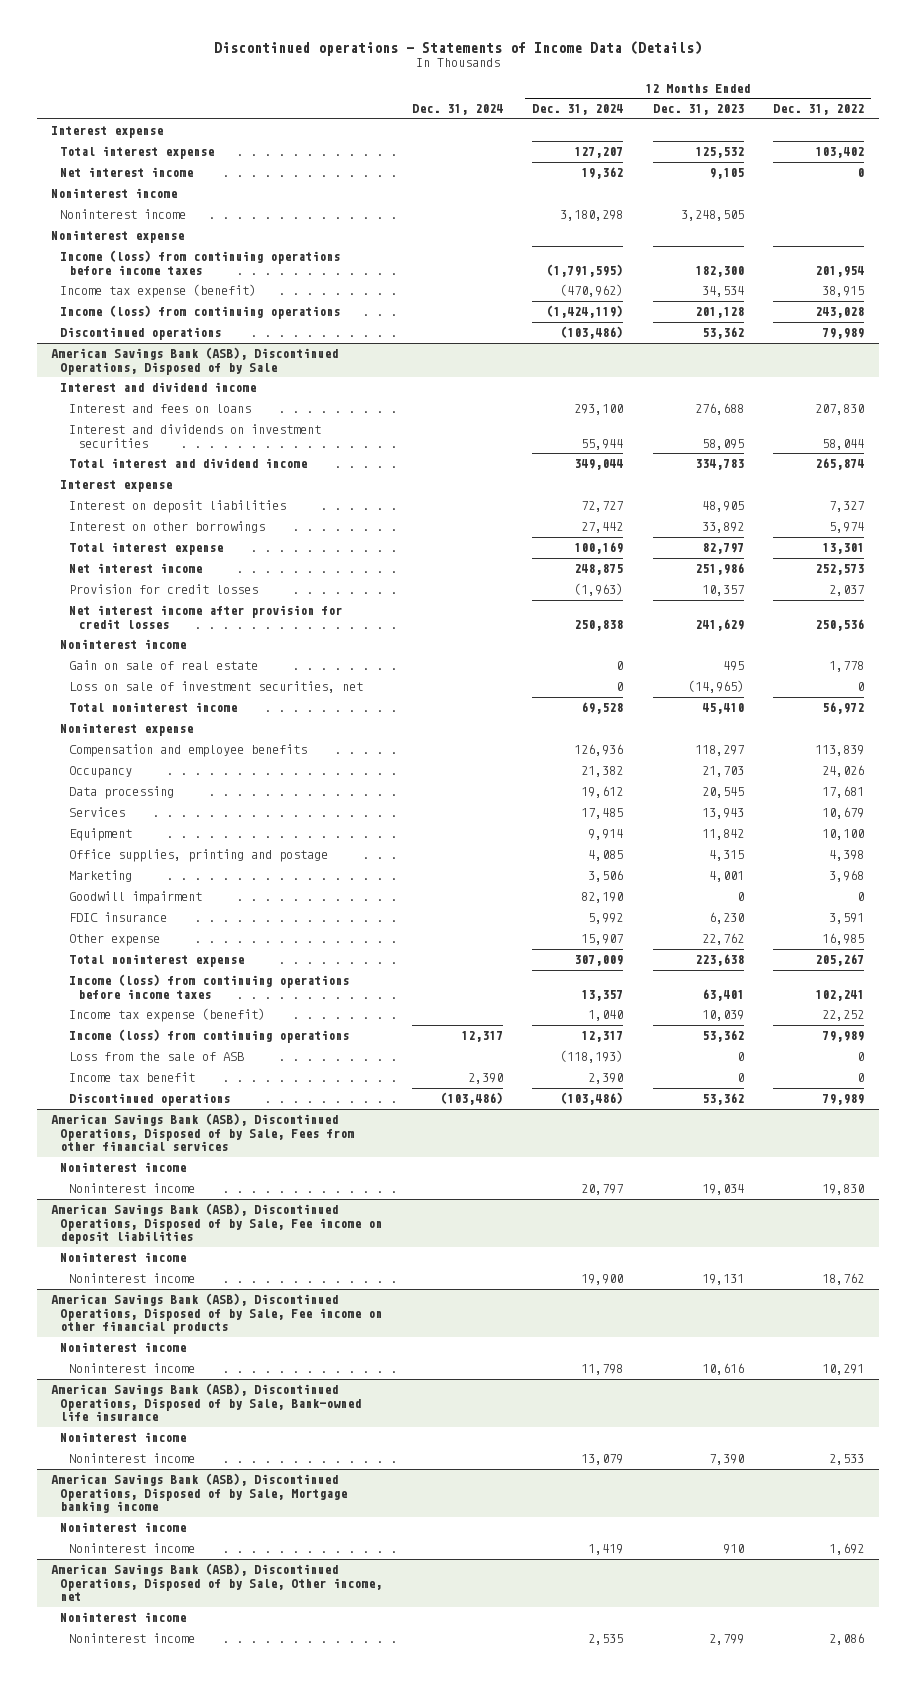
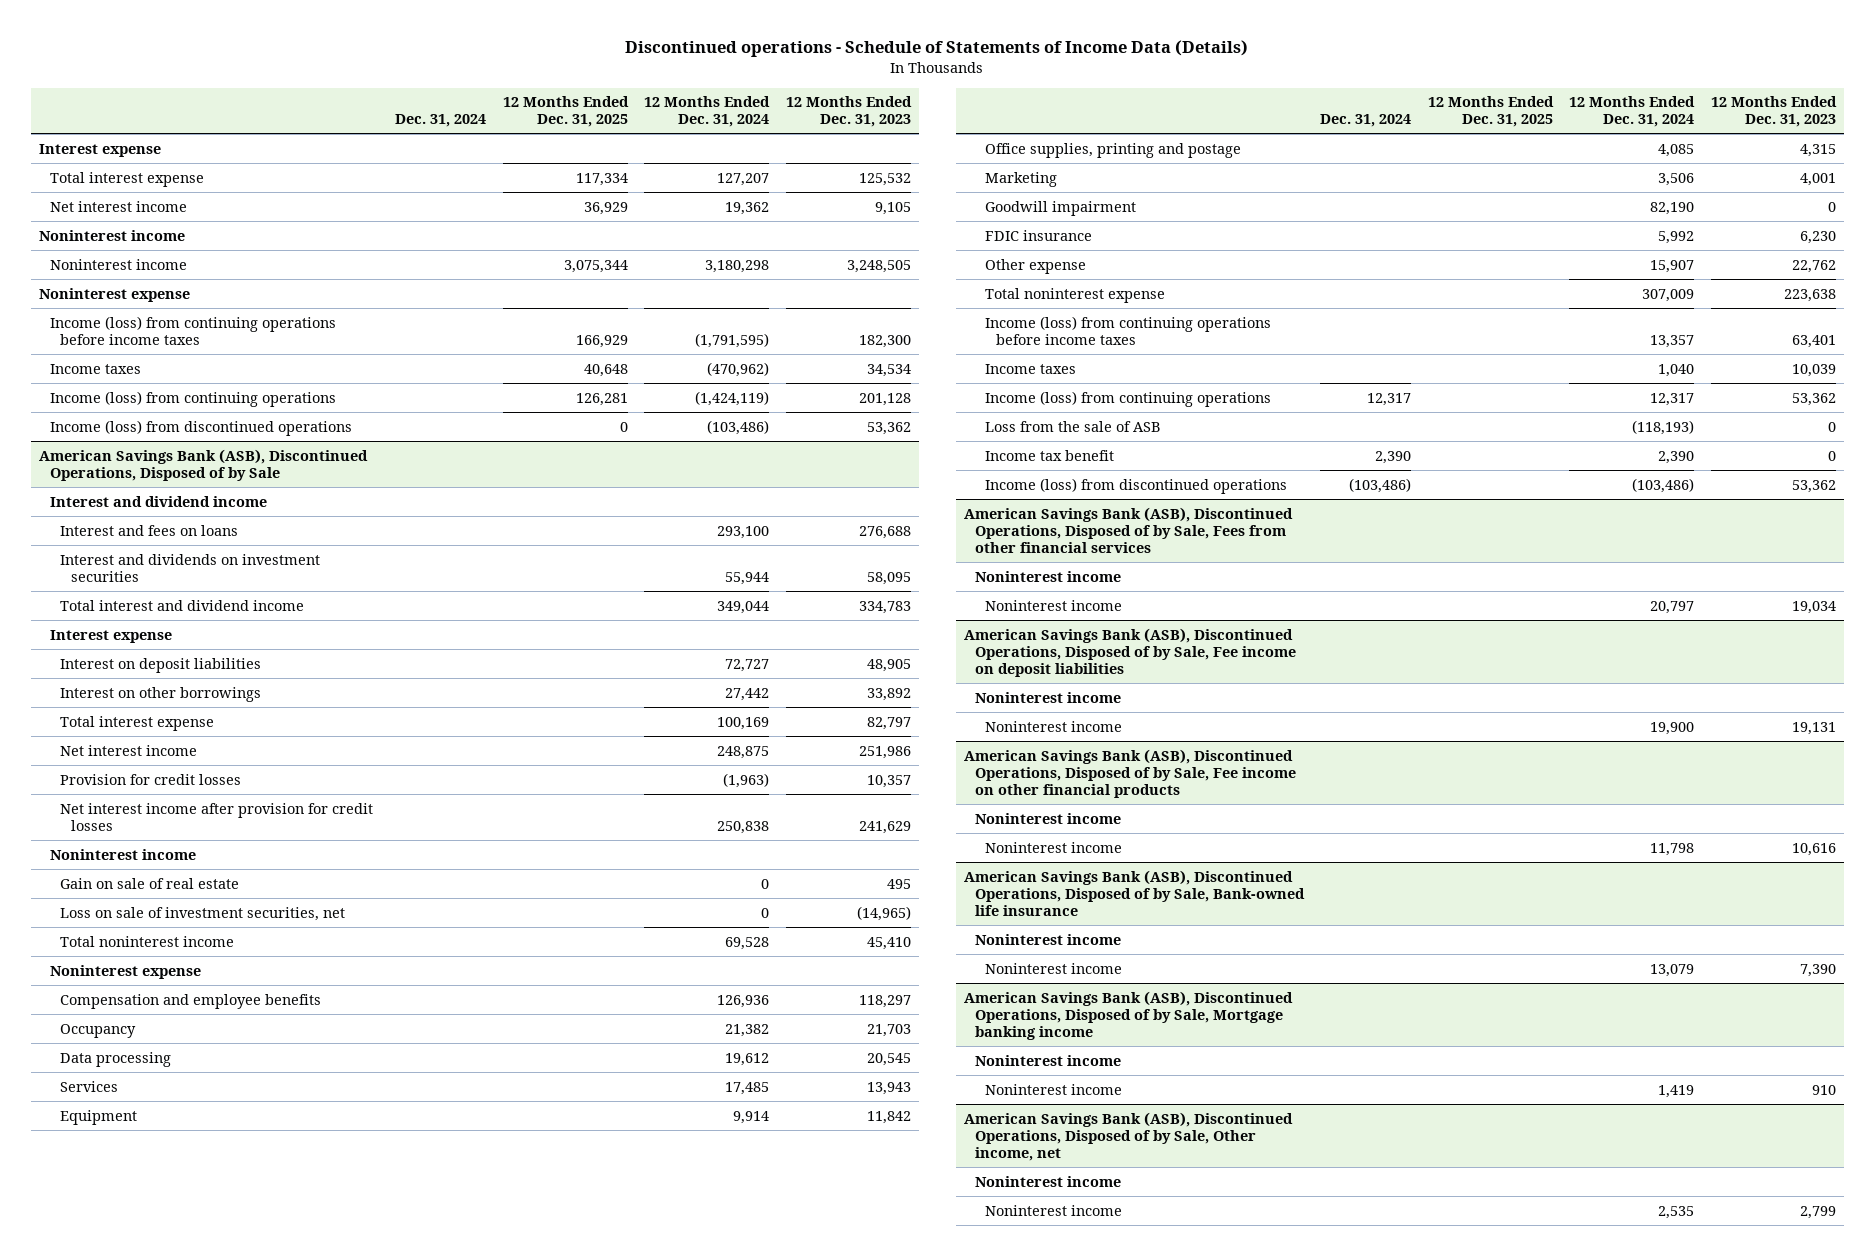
[213,41,702,57] Discontinued operations - Statements of Income Data (Details) -> [625,40,1249,58] Discontinued operations - Schedule of Statements of Income Data (Details)
[772,104,864,116] Dec. 31, 2022 -> none
none -> [502,96,629,128] 12 Months Ended Dec. 31, 2025
[60,284,257,299] Income tax expense (benefit) -> [49,363,141,374] Income taxes
[60,327,222,341] Discontinued operations -> [49,419,352,436] Income (loss) from discontinued operations
[69,1008,266,1023] Income tax expense (benefit) -> [985,363,1077,374] Income taxes
[69,1093,231,1107] Discontinued operations -> [985,477,1288,494] Income (loss) from discontinued operations

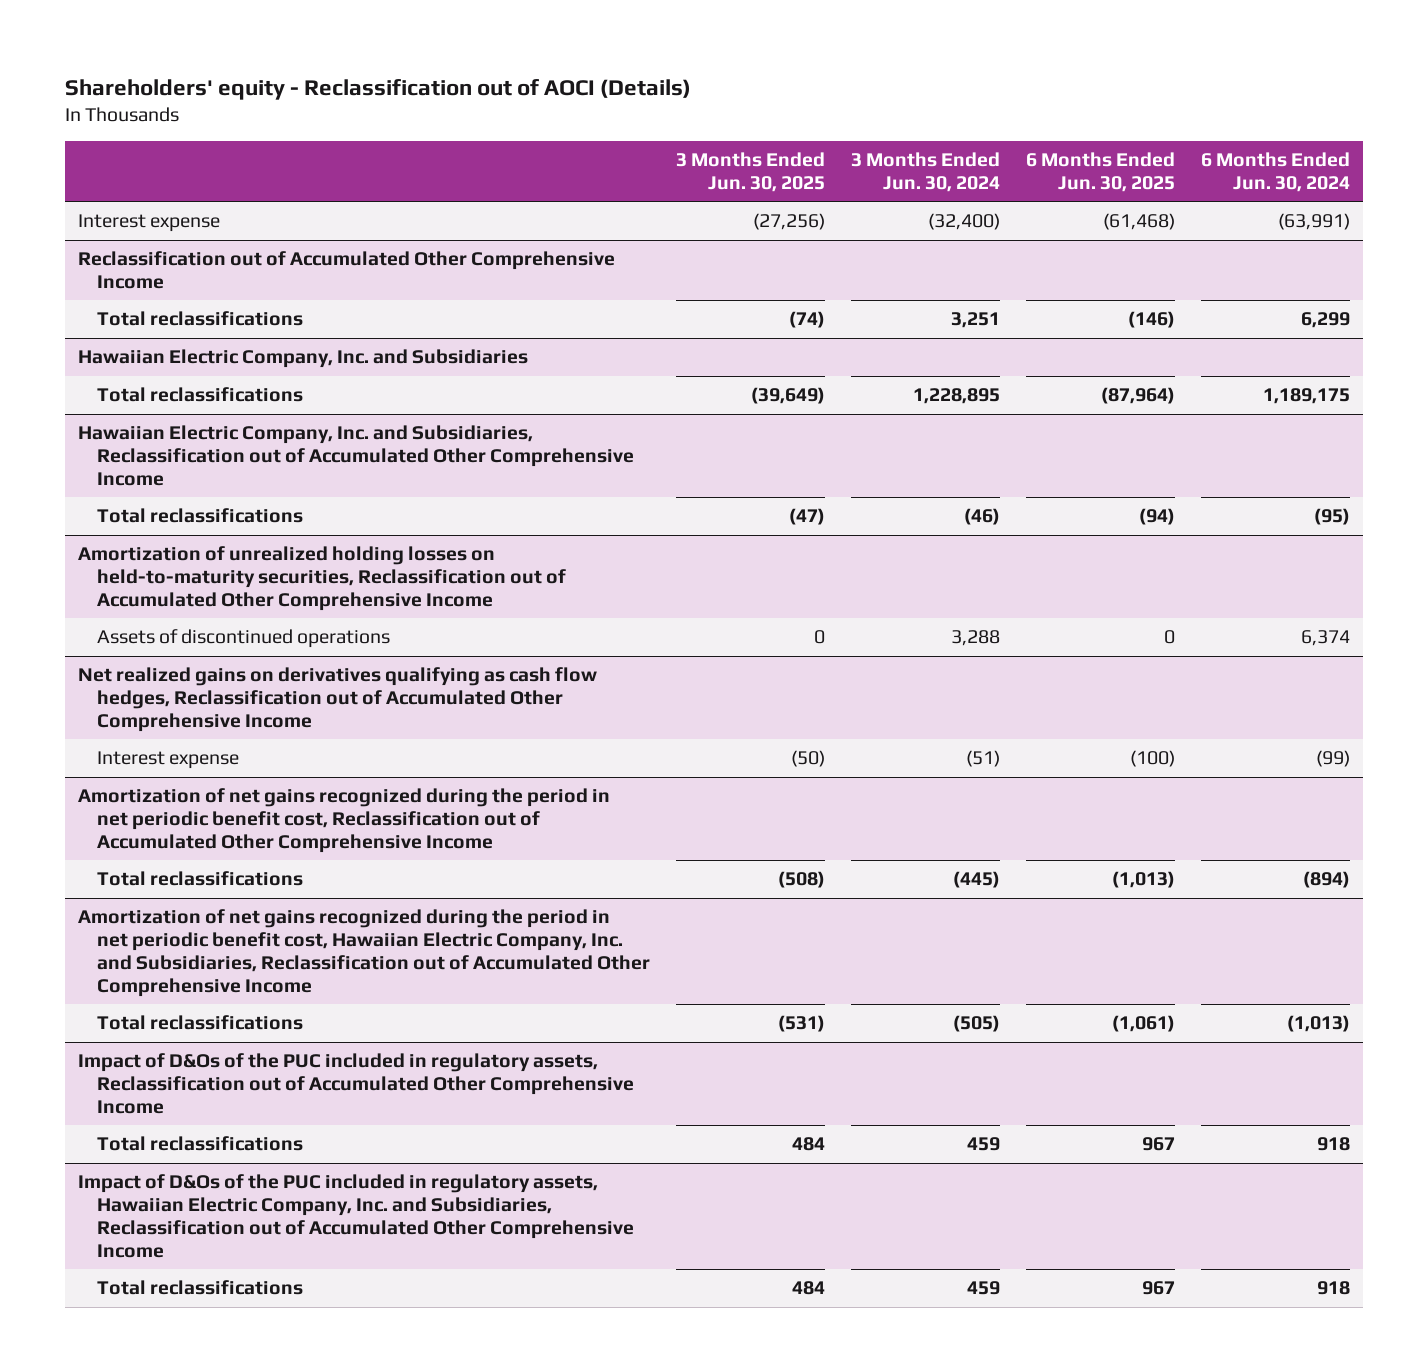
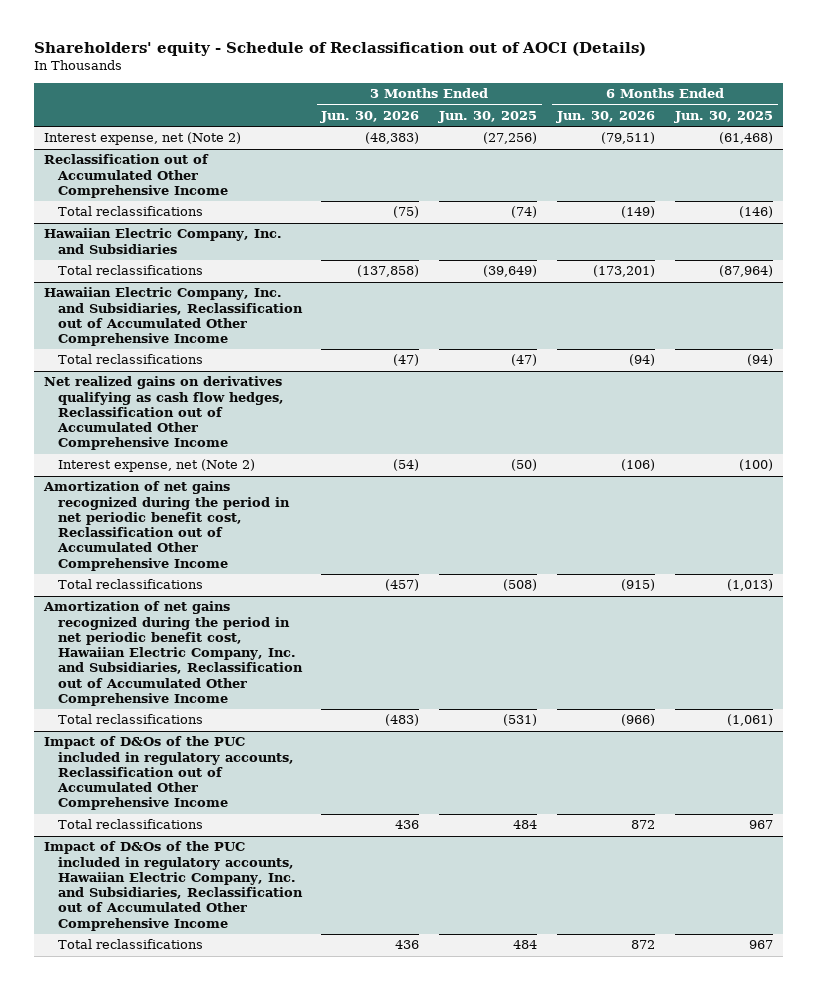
[65,79,692,101] Shareholders' equity - Reclassification out of AOCI (Details) -> [33,42,646,57] Shareholders' equity - Schedule of Reclassification out of AOCI (Details)
[851,151,1001,192] 3 Months Ended Jun. 30, 2024 -> none
[1201,151,1351,192] 6 Months Ended Jun. 30, 2024 -> none
none -> [320,110,420,123] Jun. 30, 2026
none -> [555,110,655,123] Jun. 30, 2026
[78,214,221,233] Interest expense -> [43,132,241,146] Interest expense, net (Note 2)
[78,546,566,611] Amortization of unrealized holding losses on held-to-maturity securities, Reclassification out of Accumulated Other Comprehensive Income -> none
[96,629,390,649] Assets of discontinued operations -> none
[96,751,239,770] Interest expense -> [57,459,255,473] Interest expense, net (Note 2)
[78,1053,634,1114] Impact of D&Os of the PUC included in regulatory assets, Reclassification out of Accumulated Other Comprehensive Income -> [43,736,294,811] Impact of D&Os of the PUC included in regulatory accounts, Reclassification out of Accumulated Other Comprehensive Income
[78,1174,634,1258] Impact of D&Os of the PUC included in regulatory assets, Hawaiian Electric Company, Inc. and Subsidiaries, Reclassification out of Accumulated Other Comprehensive Income -> [43,841,303,931] Impact of D&Os of the PUC included in regulatory accounts, Hawaiian Electric Company, Inc. and Subsidiaries, Reclassification out of Accumulated Other Comprehensive Income

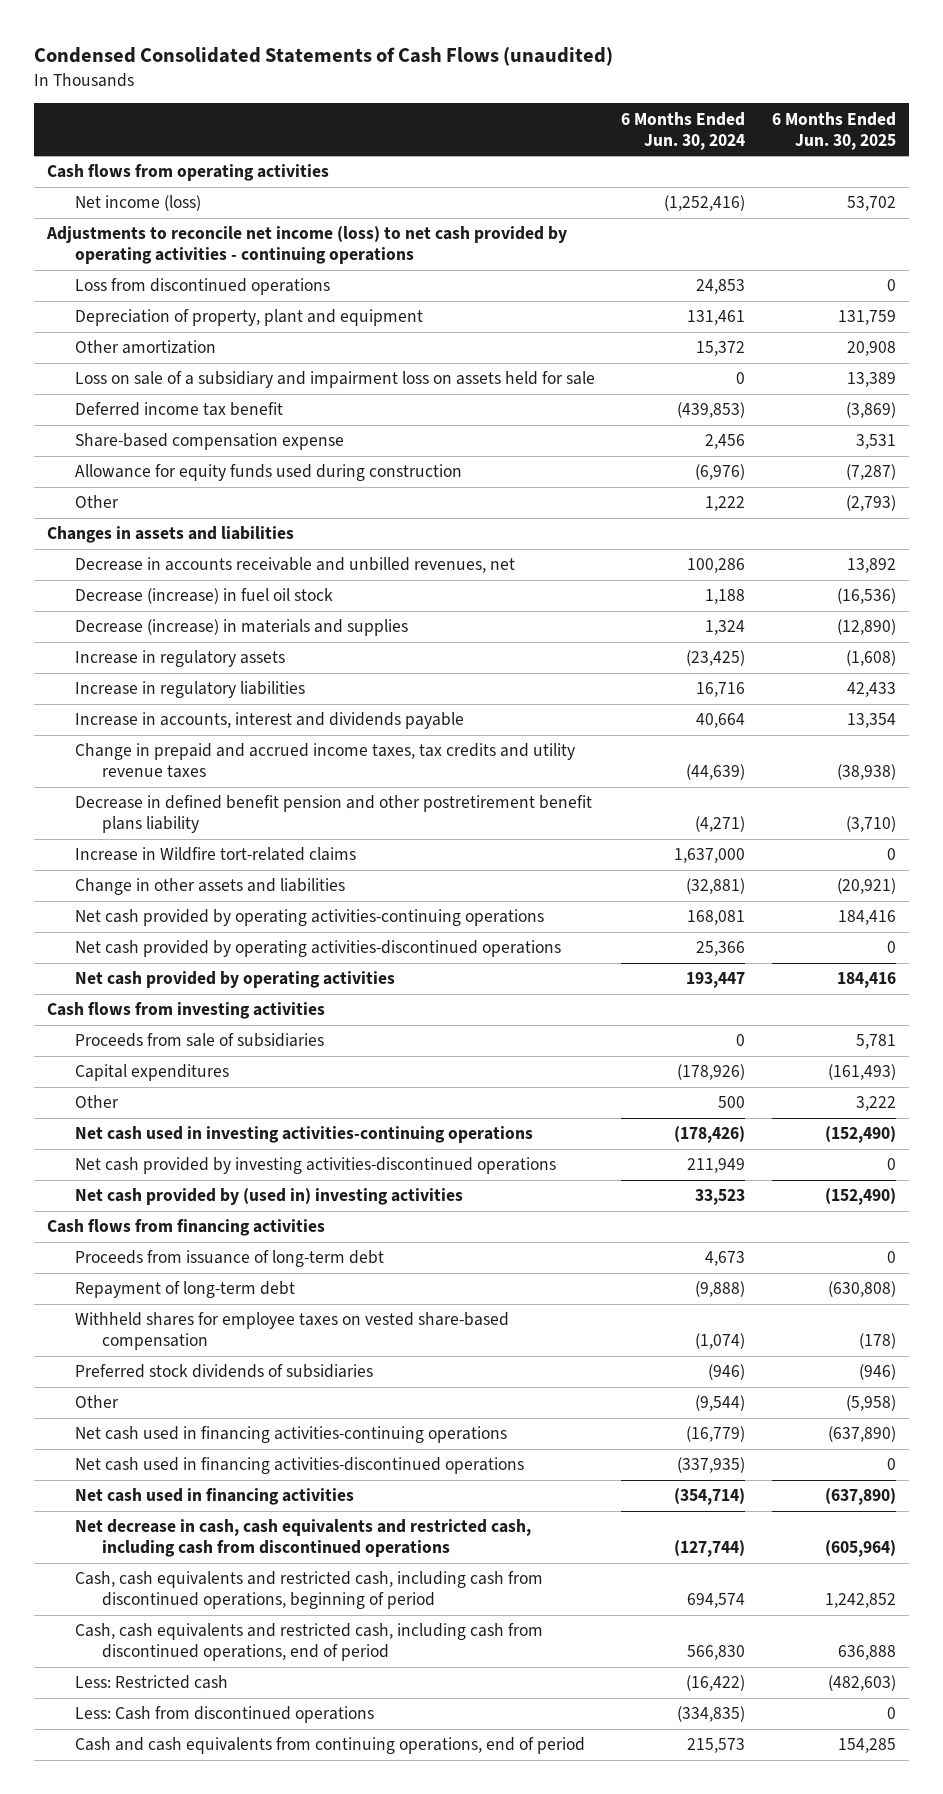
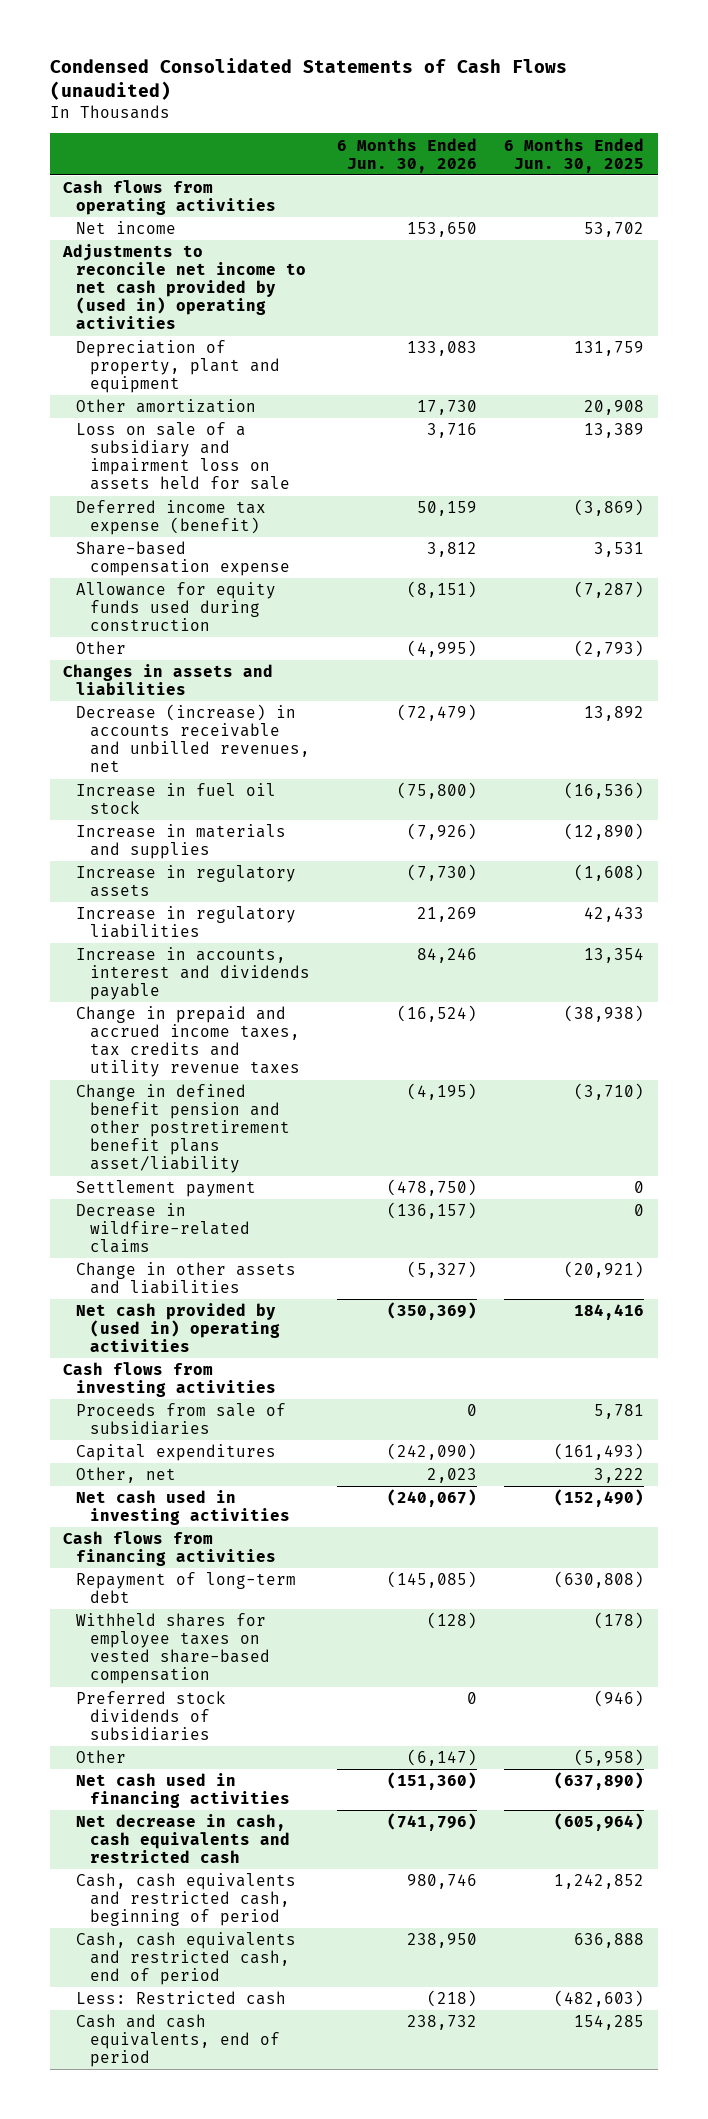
[621,111,746,150] 6 Months Ended Jun. 30, 2024 -> none
none -> [337,137,478,173] 6 Months Ended Jun. 30, 2026
[74,278,330,296] Loss from discontinued operations -> none
[74,195,201,212] Net income (loss) -> [76,221,177,235] Net income
[46,226,568,265] Adjustments to reconcile net income (loss) to net cash provided by operating activities - continuing operations -> [62,244,307,330] Adjustments to reconcile net income to net cash provided by (used in) operating activities
[74,402,283,417] Deferred income tax benefit -> [76,500,267,536] Deferred income tax expense (benefit)
[74,557,515,574] Decrease in accounts receivable and unbilled revenues, net -> [76,704,310,773] Decrease (increase) in accounts receivable and unbilled revenues, net
[74,588,333,605] Decrease (increase) in fuel oil stock -> [76,783,277,815] Increase in fuel oil stock
[74,619,408,637] Decrease (increase) in materials and supplies -> [76,824,287,860] Increase in materials and supplies
[74,795,592,834] Decrease in defined benefit pension and other postretirement benefit plans liability -> [76,1084,290,1174] Change in defined benefit pension and other postretirement benefit plans asset/liability
none -> [76,1180,257,1198] Settlement payment
[74,847,356,862] Increase in Wildfire tort-related claims -> [76,1203,250,1254] Decrease in wildfire-related claims
[74,909,544,927] Net cash provided by operating activities-continuing operations -> none
[74,940,561,958] Net cash provided by operating activities-discontinued operations -> none
[74,971,395,989] Net cash provided by operating activities -> [76,1303,280,1353] Net cash provided by (used in) operating activities
[74,1126,533,1144] Net cash used in investing activities-continuing operations -> none
[74,1157,556,1175] Net cash provided by investing activities-discontinued operations -> none
[74,1095,119,1109] Other -> [76,1467,177,1484] Other, net
[74,1188,463,1206] Net cash provided by (used in) investing activities -> [76,1490,290,1526] Net cash used in investing activities
[74,1250,384,1268] Proceeds from issuance of long-term debt -> none
[74,1426,507,1444] Net cash used in financing activities-continuing operations -> none
[74,1457,524,1475] Net cash used in financing activities-discontinued operations -> none
[74,1519,531,1558] Net decrease in cash, cash equivalents and restricted cash, including cash from discontinued operations -> [76,1814,290,1864] Net decrease in cash, cash equivalents and restricted cash
[74,1571,543,1610] Cash, cash equivalents and restricted cash, including cash from discontinued operations, beginning of period -> [76,1873,297,1927] Cash, cash equivalents and restricted cash, beginning of period
[74,1623,543,1662] Cash, cash equivalents and restricted cash, including cash from discontinued operations, end of period -> [76,1932,297,1986] Cash, cash equivalents and restricted cash, end of period
[74,1706,374,1724] Less: Cash from discontinued operations -> none
[74,1737,585,1755] Cash and cash equivalents from continuing operations, end of period -> [76,2014,280,2068] Cash and cash equivalents, end of period

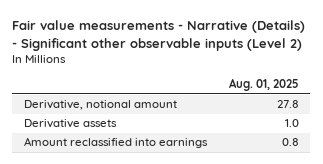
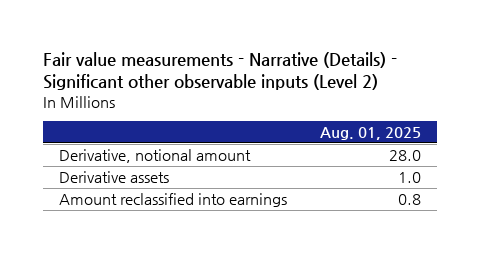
[276,100,299,109] 27.8 -> [388,149,421,161] 28.0

